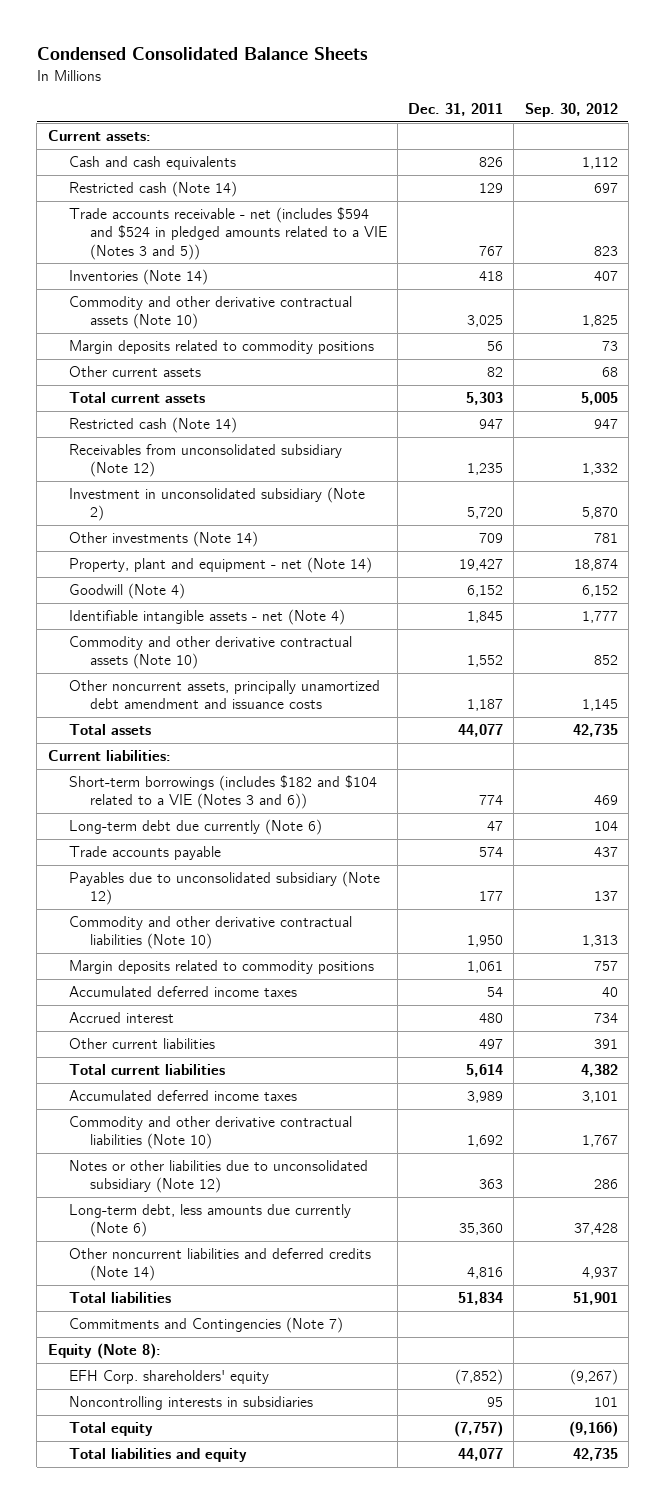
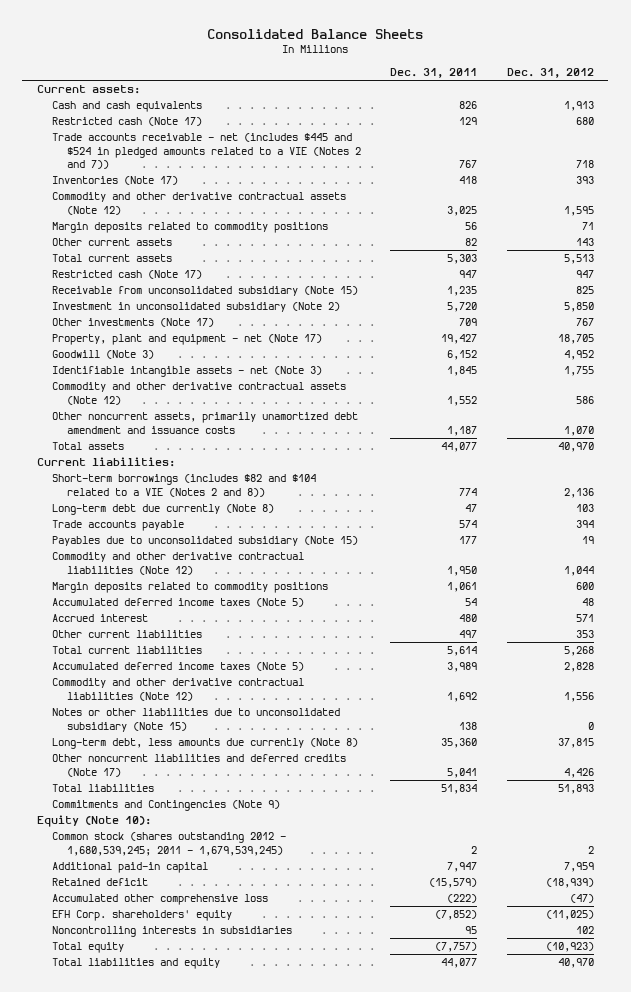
[36,47,368,61] Condensed Consolidated Balance Sheets -> [207,28,424,39] Consolidated Balance Sheets
[524,102,618,117] Sep. 30, 2012 -> none
none -> [506,68,594,79] Dec. 31, 2012
[68,181,237,198] Restricted cash (Note 14) -> [51,117,202,127] Restricted cash (Note 17)
[68,207,388,260] Trade accounts receivable - net (includes $594 and $524 in pledged amounts related to a VIE (Notes 3 and 5)) -> [51,133,361,170] Trade accounts receivable - net (includes $445 and $524 in pledged amounts related to a VIE (Notes 2 and 7))
[68,269,208,286] Inventories (Note 14) -> [51,176,178,186] Inventories (Note 17)
[68,296,352,330] Commodity and other derivative contractual assets (Note 10) -> [51,192,346,215] Commodity and other derivative contractual assets (Note 12)
[68,417,237,434] Restricted cash (Note 14) -> [51,270,202,280] Restricted cash (Note 17)
[68,444,342,478] Receivables from unconsolidated subsidiary (Note 12) -> [51,286,358,297] Receivable from unconsolidated subsidiary (Note 15)
[68,531,258,548] Other investments (Note 14) -> [51,318,214,328] Other investments (Note 17)
[68,557,372,574] Property, plant and equipment - net (Note 14) -> [51,334,322,346] Property, plant and equipment - net (Note 17)
[68,583,185,600] Goodwill (Note 4) -> [51,350,154,360] Goodwill (Note 3)
[68,609,345,626] Identifiable intangible assets - net (Note 4) -> [51,366,322,378] Identifiable intangible assets - net (Note 3)
[68,636,352,670] Commodity and other derivative contractual assets (Note 10) -> [51,382,346,405] Commodity and other derivative contractual assets (Note 12)
[68,680,380,710] Other noncurrent assets, principally unamortized debt amendment and issuance costs -> [51,412,358,434] Other noncurrent assets, primarily unamortized debt amendment and issuance costs
[68,775,377,810] Short-term borrowings (includes $182 and $104 related to a VIE (Notes 3 and 6)) -> [51,474,316,497] Short-term borrowings (includes $82 and $104 related to a VIE (Notes 2 and 8))
[68,819,322,836] Long-term debt due currently (Note 6) -> [51,504,274,516] Long-term debt due currently (Note 8)
[68,871,380,906] Payables due to unconsolidated subsidiary (Note 12) -> [51,536,358,547] Payables due to unconsolidated subsidiary (Note 15)
[68,916,352,950] Commodity and other derivative contractual liabilities (Note 10) -> [51,552,304,575] Commodity and other derivative contractual liabilities (Note 12)
[68,986,297,998] Accumulated deferred income taxes -> [51,598,304,608] Accumulated deferred income taxes (Note 5)
[68,1090,297,1102] Accumulated deferred income taxes -> [51,662,304,672] Accumulated deferred income taxes (Note 5)
[68,1116,352,1150] Commodity and other derivative contractual liabilities (Note 10) -> [51,678,304,701] Commodity and other derivative contractual liabilities (Note 12)
[68,1160,368,1194] Notes or other liabilities due to unconsolidated subsidiary (Note 12) -> [51,708,340,732] Notes or other liabilities due to unconsolidated subsidiary (Note 15)
[479,1179,504,1190] 363 -> [459,721,478,730] 138
[68,1204,351,1238] Long-term debt, less amounts due currently (Note 6) -> [51,738,358,750] Long-term debt, less amounts due currently (Note 8)
[68,1248,371,1282] Other noncurrent liabilities and deferred credits (Note 14) -> [51,754,346,777] Other noncurrent liabilities and deferred credits (Note 17)
[467,1267,504,1280] 4,816 -> [447,767,478,778] 5,041
[68,1317,343,1334] Commitments and Contingencies (Note 7) -> [51,800,280,812] Commitments and Contingencies (Note 9)
[47,1343,161,1360] Equity (Note 8): -> [37,815,152,828] Equity (Note 10):
none -> [51,832,286,856] Common stock (shares outstanding 2012 - 1,680,539,245; 2011 - 1,679,539,245)
none -> [51,862,208,874] Additional paid-in capital
none -> [51,878,148,887] Retained deficit
none -> [51,894,268,906] Accumulated other comprehensive loss

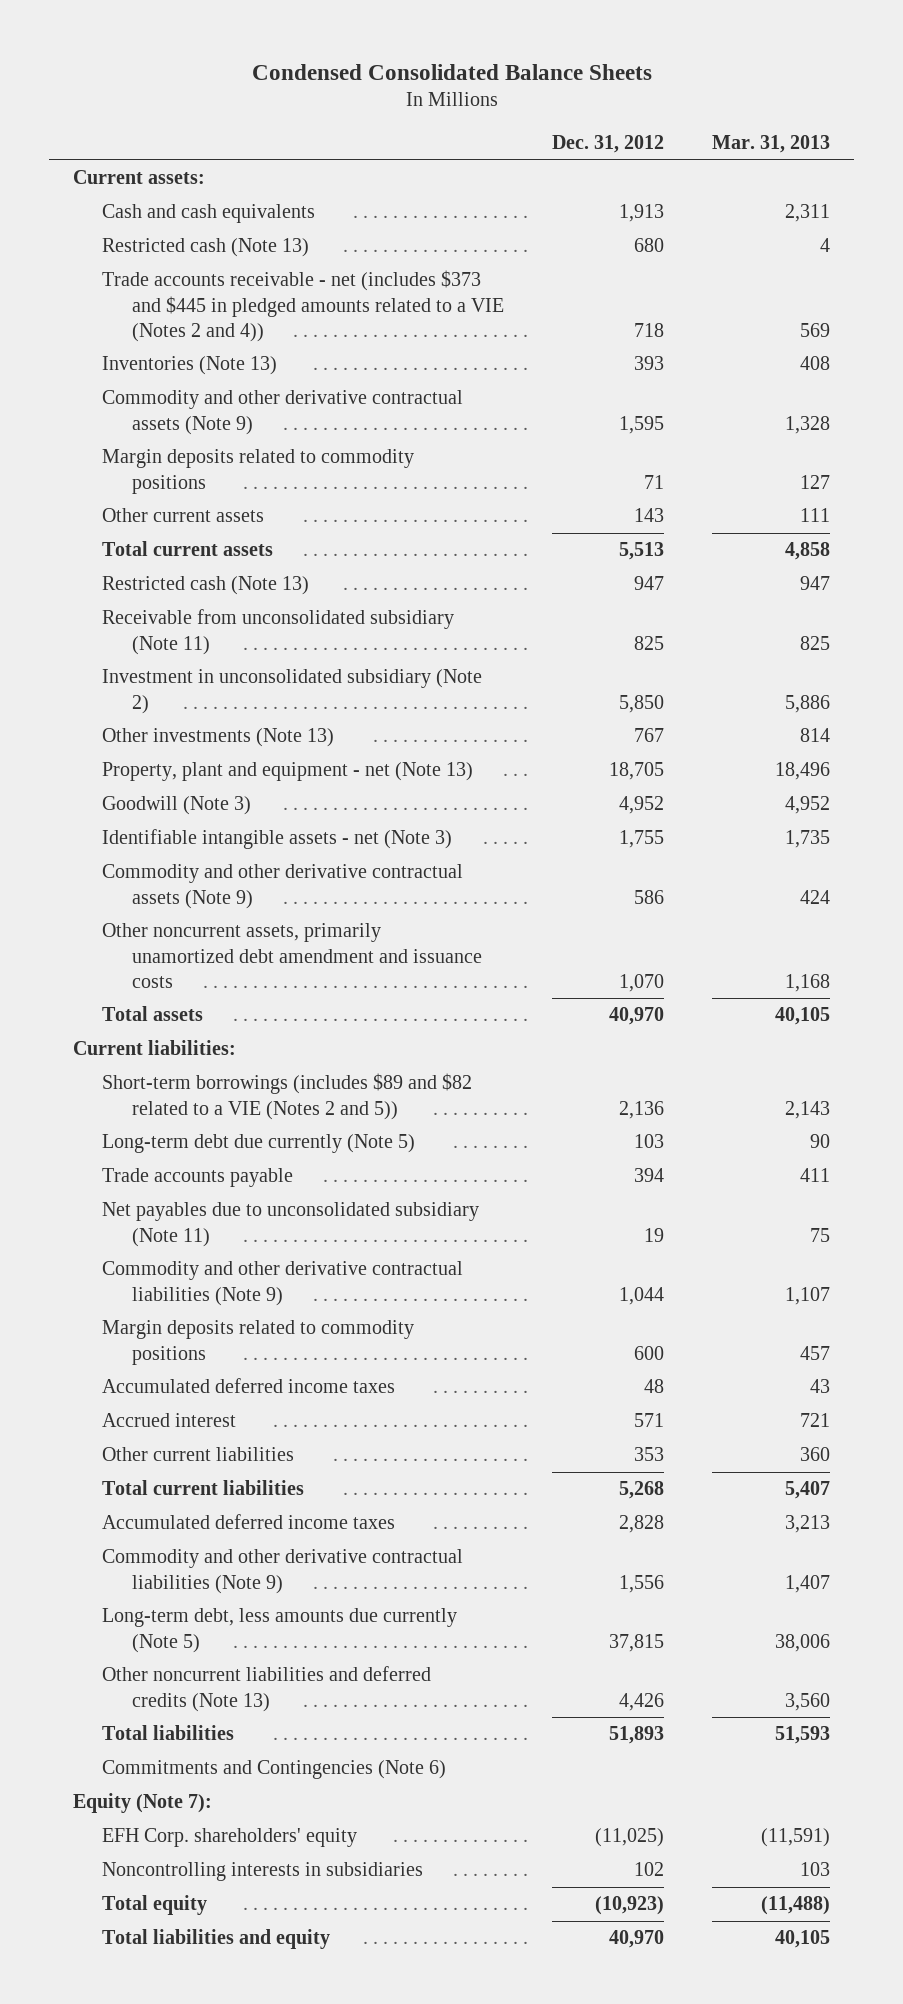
[207,28,424,39] Consolidated Balance Sheets -> [251,63,652,80] Condensed Consolidated Balance Sheets
[390,68,478,79] Dec. 31, 2011 -> none
none -> [712,135,831,154] Mar. 31, 2013
[51,117,202,127] Restricted cash (Note 17) -> [102,238,310,258] Restricted cash (Note 13)
[51,133,361,170] Trade accounts receivable - net (includes $445 and $524 in pledged amounts related to a VIE (Notes 2 and 7)) -> [102,270,504,342] Trade accounts receivable - net (includes $373 and $445 in pledged amounts related to a VIE (Notes 2 and 4))
[51,176,178,186] Inventories (Note 17) -> [102,356,278,376] Inventories (Note 13)
[51,192,346,215] Commodity and other derivative contractual assets (Note 12) -> [102,390,464,435] Commodity and other derivative contractual assets (Note 9)
[51,270,202,280] Restricted cash (Note 17) -> [102,576,310,596] Restricted cash (Note 13)
[51,286,358,297] Receivable from unconsolidated subsidiary (Note 15) -> [102,609,455,655] Receivable from unconsolidated subsidiary (Note 11)
[51,318,214,328] Other investments (Note 17) -> [102,728,335,748] Other investments (Note 13)
[51,334,322,346] Property, plant and equipment - net (Note 17) -> [102,762,474,782] Property, plant and equipment - net (Note 13)
[51,382,346,405] Commodity and other derivative contractual assets (Note 12) -> [102,864,464,909] Commodity and other derivative contractual assets (Note 9)
[51,474,316,497] Short-term borrowings (includes $82 and $104 related to a VIE (Notes 2 and 8)) -> [102,1073,473,1120] Short-term borrowings (includes $89 and $82 related to a VIE (Notes 2 and 5))
[51,504,274,516] Long-term debt due currently (Note 8) -> [102,1134,416,1154] Long-term debt due currently (Note 5)
[51,536,358,547] Payables due to unconsolidated subsidiary (Note 15) -> [102,1202,480,1247] Net payables due to unconsolidated subsidiary (Note 11)
[51,552,304,575] Commodity and other derivative contractual liabilities (Note 12) -> [102,1261,464,1306] Commodity and other derivative contractual liabilities (Note 9)
[51,598,304,608] Accumulated deferred income taxes (Note 5) -> [102,1378,396,1394] Accumulated deferred income taxes
[51,708,340,732] Notes or other liabilities due to unconsolidated subsidiary (Note 15) -> none
[51,662,304,672] Accumulated deferred income taxes (Note 5) -> [102,1514,396,1530] Accumulated deferred income taxes
[51,678,304,701] Commodity and other derivative contractual liabilities (Note 12) -> [102,1549,464,1594] Commodity and other derivative contractual liabilities (Note 9)
[51,738,358,750] Long-term debt, less amounts due currently (Note 8) -> [102,1608,458,1653] Long-term debt, less amounts due currently (Note 5)
[51,754,346,777] Other noncurrent liabilities and deferred credits (Note 17) -> [102,1666,432,1712] Other noncurrent liabilities and deferred credits (Note 13)
[51,832,286,856] Common stock (shares outstanding 2012 - 1,680,539,245; 2011 - 1,679,539,245) -> none
[51,862,208,874] Additional paid-in capital -> none
[51,878,148,887] Retained deficit -> none
[51,894,268,906] Accumulated other comprehensive loss -> none
[51,800,280,812] Commitments and Contingencies (Note 9) -> [102,1760,447,1780] Commitments and Contingencies (Note 6)
[37,815,152,828] Equity (Note 10): -> [72,1793,212,1814] Equity (Note 7):

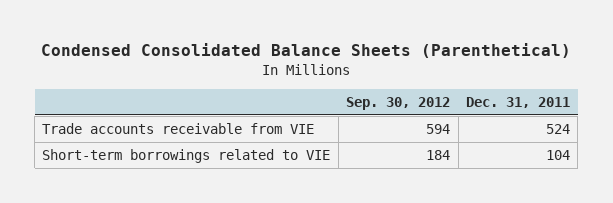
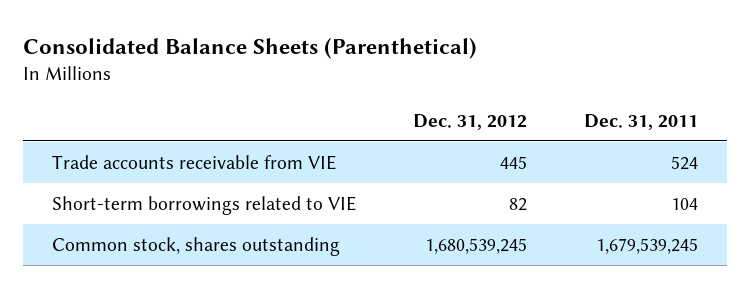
[41,43,572,59] Condensed Consolidated Balance Sheets (Parenthetical) -> [23,37,478,59] Consolidated Balance Sheets (Parenthetical)
[346,96,451,110] Sep. 30, 2012 -> none
none -> [413,113,528,130] Dec. 31, 2012
none -> [51,236,340,256] Common stock, shares outstanding

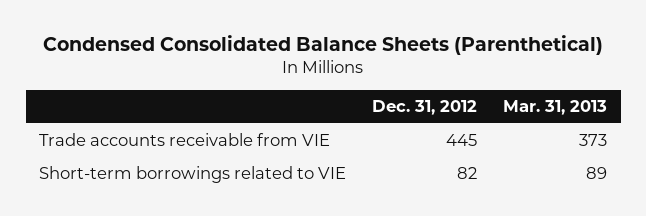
[23,37,478,59] Consolidated Balance Sheets (Parenthetical) -> [43,35,604,56] Condensed Consolidated Balance Sheets (Parenthetical)
[584,113,699,130] Dec. 31, 2011 -> none
none -> [503,100,608,116] Mar. 31, 2013
[51,236,340,256] Common stock, shares outstanding -> none

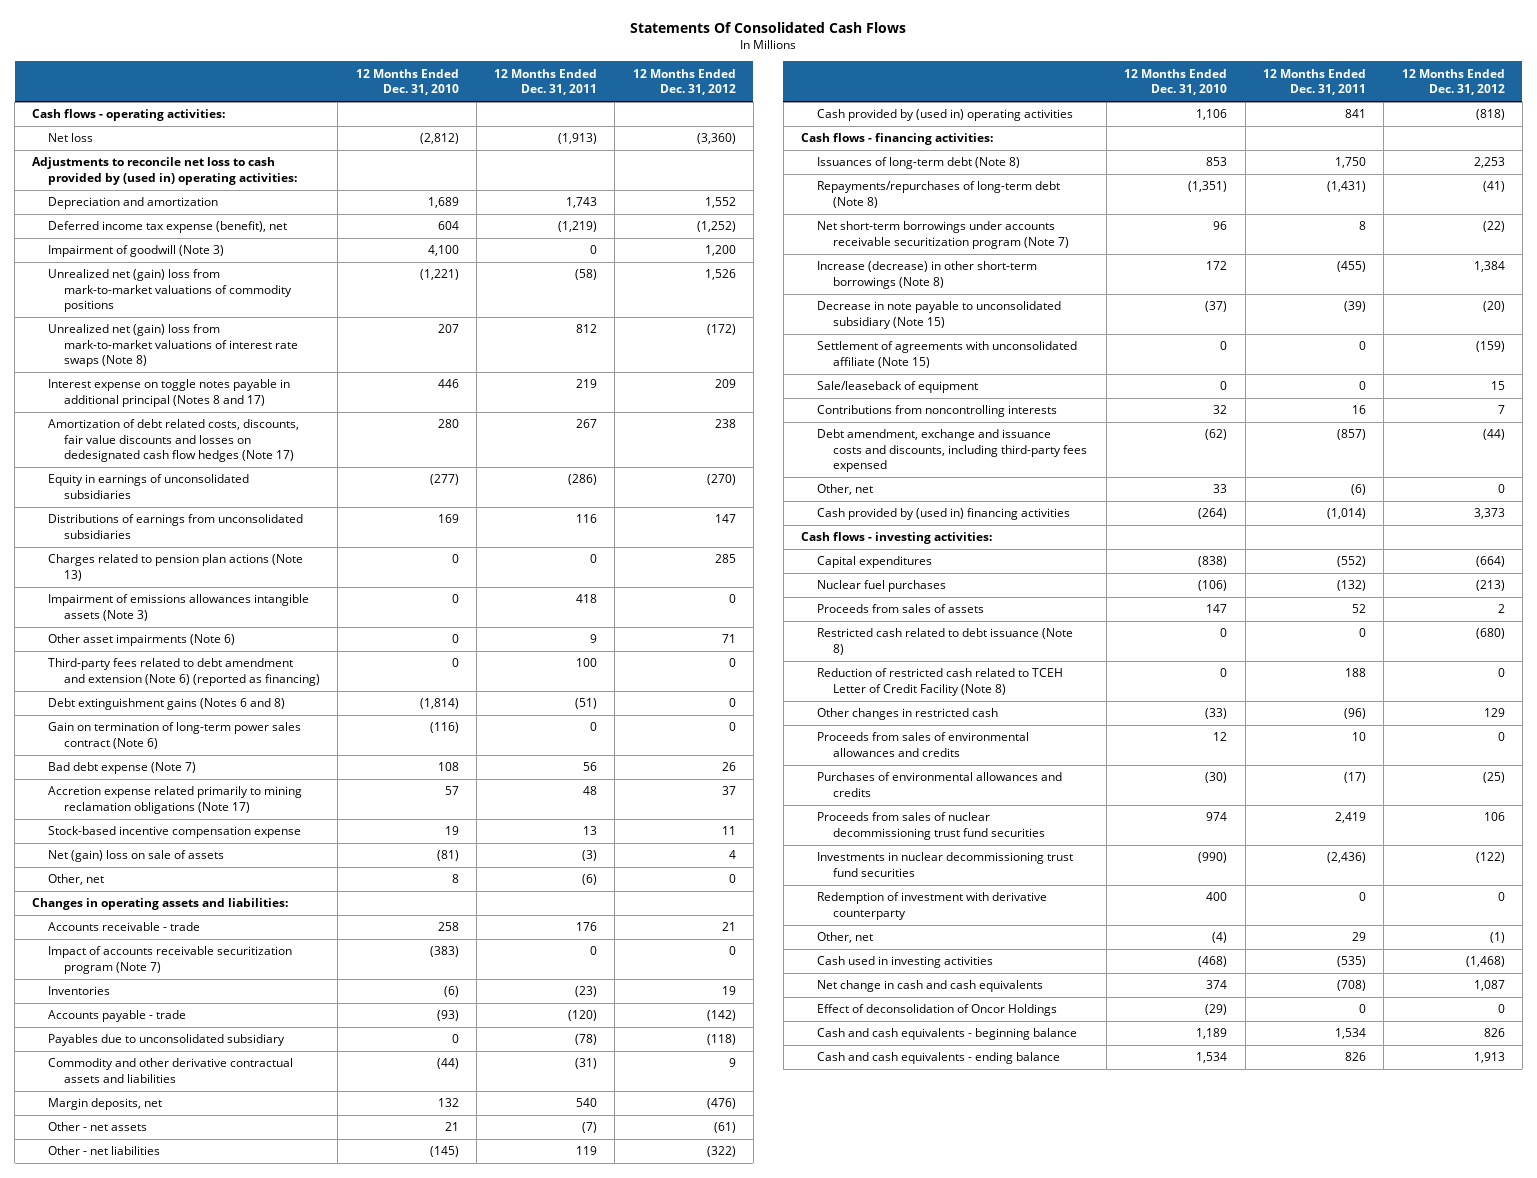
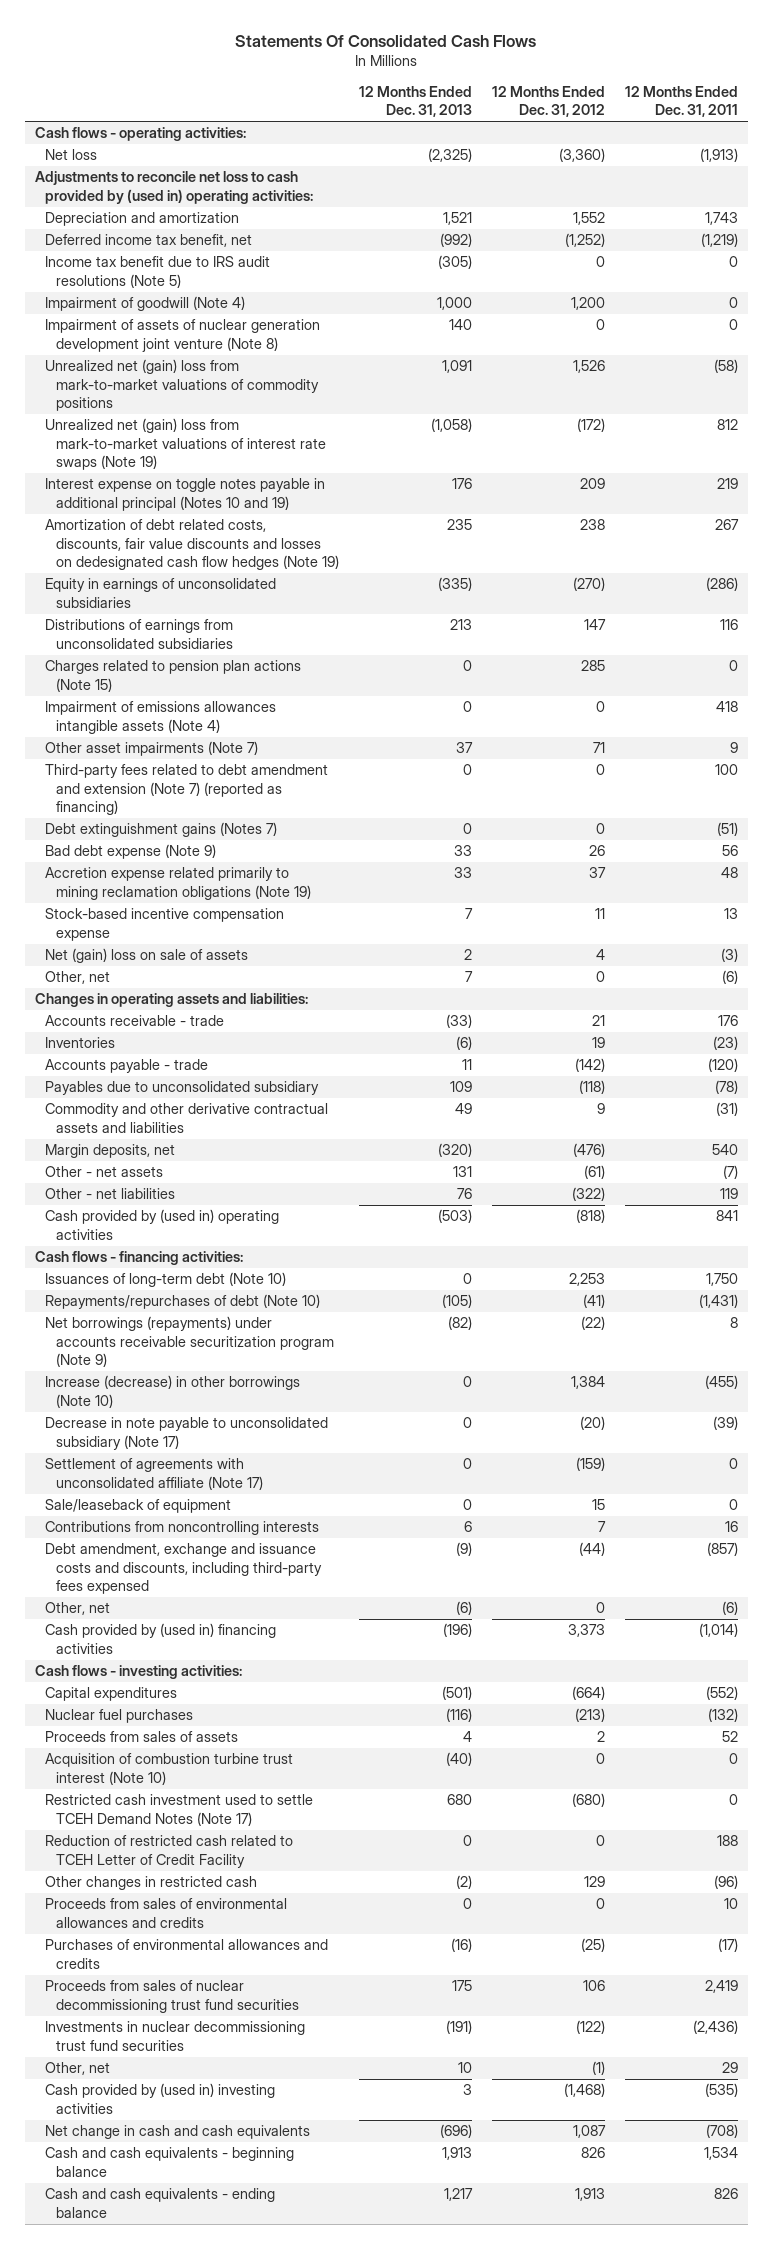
[355,68,459,96] 12 Months Ended Dec. 31, 2010 -> none
none -> [358,85,472,118] 12 Months Ended Dec. 31, 2013
[48,221,288,234] Deferred income tax expense (benefit), net -> [45,234,253,248] Deferred income tax benefit, net
none -> [45,256,271,288] Income tax benefit due to IRS audit resolutions (Note 5)
[48,245,225,258] Impairment of goodwill (Note 3) -> [45,296,246,312] Impairment of goodwill (Note 4)
none -> [45,319,321,352] Impairment of assets of nuclear generation development joint venture (Note 8)
[48,324,299,368] Unrealized net (gain) loss from mark-to-market valuations of interest rate swaps (Note 8) -> [45,418,326,471] Unrealized net (gain) loss from mark-to-market valuations of interest rate swaps (Note 19)
[48,379,291,407] Interest expense on toggle notes payable in additional principal (Notes 8 and 17) -> [45,478,326,511] Interest expense on toggle notes payable in additional principal (Notes 10 and 19)
[48,419,300,463] Amortization of debt related costs, discounts, fair value discounts and losses on dedesignated cash flow hedges (Note 17) -> [45,519,339,571] Amortization of debt related costs, discounts, fair value discounts and losses on dedesignated cash flow hedges (Note 19)
[48,722,302,749] Gain on termination of long-term power sales contract (Note 6) -> none
[48,554,304,581] Charges related to pension plan actions (Note 13) -> [45,660,302,692] Charges related to pension plan actions (Note 15)
[48,594,310,621] Impairment of emissions allowances intangible assets (Note 3) -> [45,701,277,734] Impairment of emissions allowances intangible assets (Note 4)
[48,634,236,647] Other asset impairments (Note 6) -> [45,741,259,757] Other asset impairments (Note 7)
[48,658,321,686] Third-party fees related to debt amendment and extension (Note 6) (reported as financing) -> [45,764,329,816] Third-party fees related to debt amendment and extension (Note 7) (reported as financing)
[48,698,286,711] Debt extinguishment gains (Notes 6 and 8) -> [45,822,278,838] Debt extinguishment gains (Notes 7)
[48,762,197,775] Bad debt expense (Note 7) -> [45,844,217,860] Bad debt expense (Note 9)
[48,786,303,814] Accretion expense related primarily to mining reclamation obligations (Note 17) -> [45,867,311,900] Accretion expense related primarily to mining reclamation obligations (Note 19)
[48,946,293,974] Impact of accounts receivable securitization program (Note 7) -> none
[817,157,1021,170] Issuances of long-term debt (Note 8) -> [45,1272,287,1288] Issuances of long-term debt (Note 10)
[817,181,1061,208] Repayments/repurchases of long-term debt (Note 8) -> [45,1294,321,1310] Repayments/repurchases of debt (Note 10)
[817,221,1069,249] Net short-term borrowings under accounts receivable securitization program (Note 7) -> [45,1316,334,1368] Net borrowings (repayments) under accounts receivable securitization program (Note 9)
[817,261,1038,289] Increase (decrease) in other short-term borrowings (Note 8) -> [45,1375,301,1408] Increase (decrease) in other borrowings (Note 10)
[817,301,1062,329] Decrease in note payable to unconsolidated subsidiary (Note 15) -> [45,1417,329,1450] Decrease in note payable to unconsolidated subsidiary (Note 17)
[817,341,1078,368] Settlement of agreements with unconsolidated affiliate (Note 15) -> [45,1458,263,1490] Settlement of agreements with unconsolidated affiliate (Note 17)
none -> [45,1753,294,1785] Acquisition of combustion turbine trust interest (Note 10)
[817,628,1074,655] Restricted cash related to debt issuance (Note 8) -> [45,1794,314,1826] Restricted cash investment used to settle TCEH Demand Notes (Note 17)
[817,668,1064,696] Reduction of restricted cash related to TCEH Letter of Credit Facility (Note 8) -> [45,1835,294,1868] Reduction of restricted cash related to TCEH Letter of Credit Facility
[817,892,1048,920] Redemption of investment with derivative counterparty -> none
[817,956,994,969] Cash used in investing activities -> [45,2083,276,2114] Cash provided by (used in) investing activities
[817,1004,1058,1017] Effect of deconsolidation of Oncor Holdings -> none

